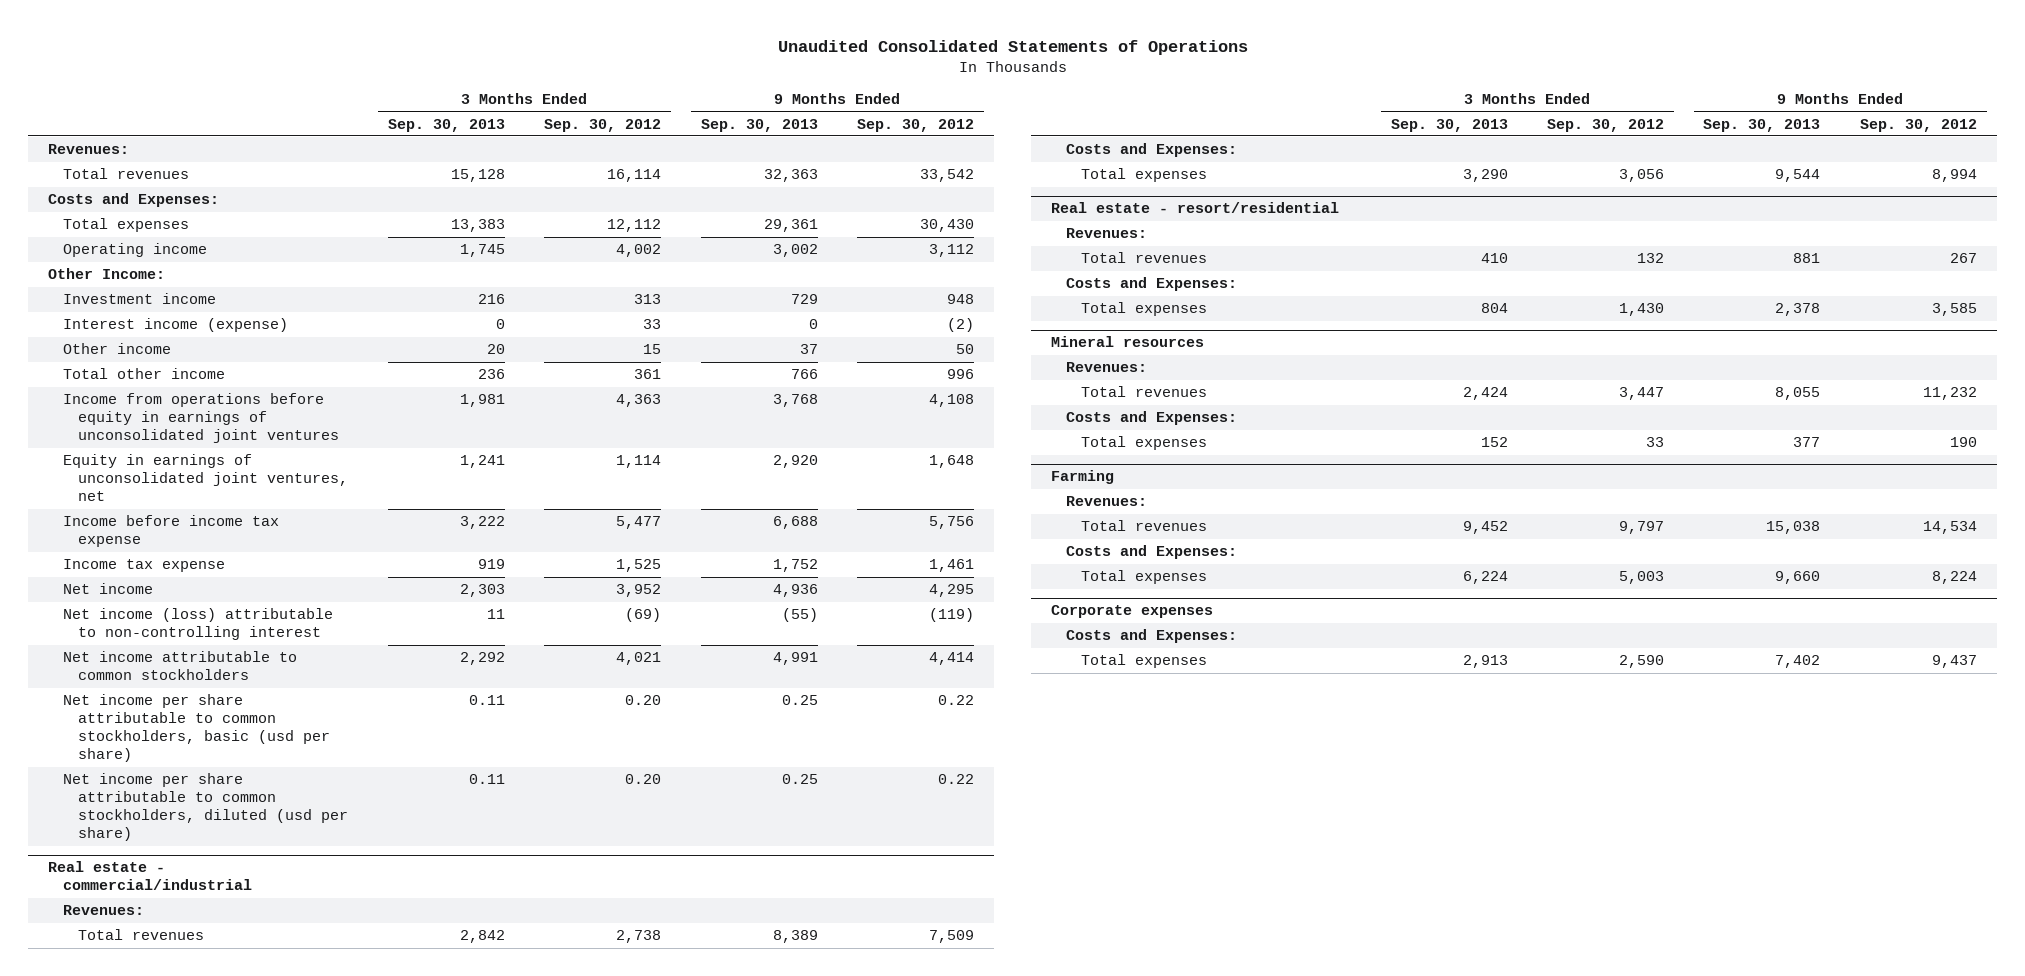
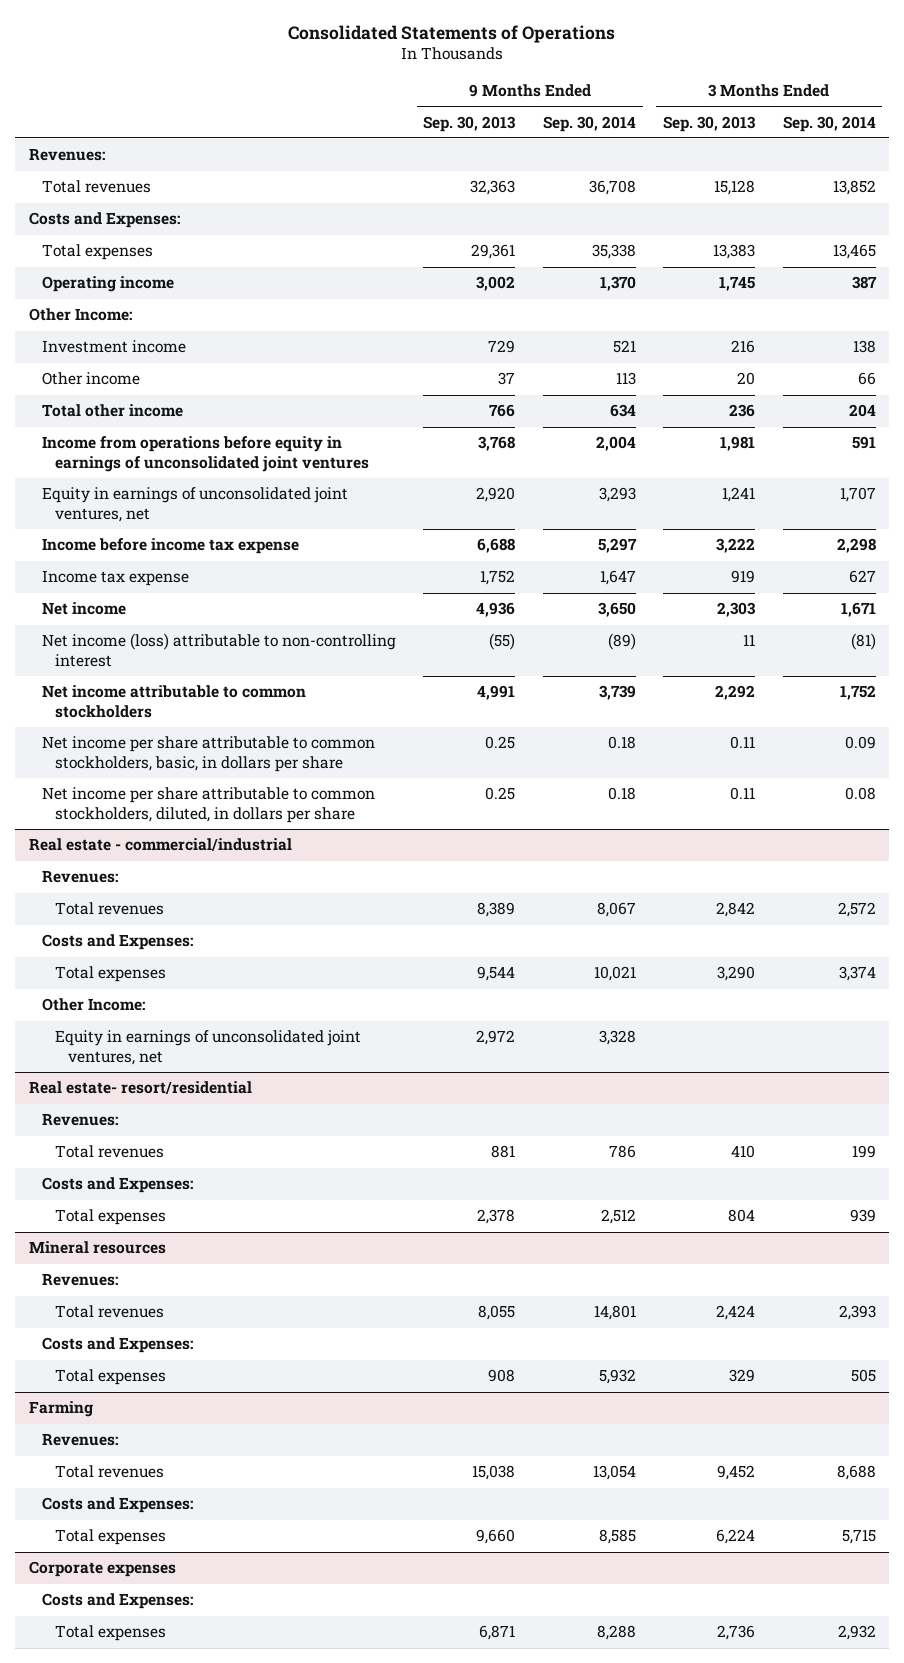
[777,39,1248,55] Unaudited Consolidated Statements of Operations -> [288,24,616,43] Consolidated Statements of Operations
[544,118,662,132] Sep. 30, 2012 -> none
[857,118,975,132] Sep. 30, 2012 -> none
none -> [542,115,636,132] Sep. 30, 2014
none -> [782,115,876,132] Sep. 30, 2014
[63,318,289,333] Interest income (expense) -> none
[63,694,331,763] Net income per share attributable to common stockholders, basic (usd per share) -> [41,736,375,772] Net income per share attributable to common stockholders, basic, in dollars per share
[63,773,349,842] Net income per share attributable to common stockholders, diluted (usd per share) -> [41,787,375,823] Net income per share attributable to common stockholders, diluted, in dollars per share
none -> [41,998,145,1012] Other Income:
none -> [55,1030,362,1065] Equity in earnings of unconsolidated joint ventures, net
[1050,202,1339,214] Real estate - resort/residential -> [28,1081,252,1095] Real estate- resort/residential
[1480,437,1508,448] 152 -> [729,1369,756,1383] 329
[1793,437,1821,448] 377 -> [488,1369,516,1383] 908
[1462,655,1508,669] 2,913 -> [717,1625,756,1641] 2,736
[1775,655,1821,669] 7,402 -> [479,1625,516,1641] 6,871

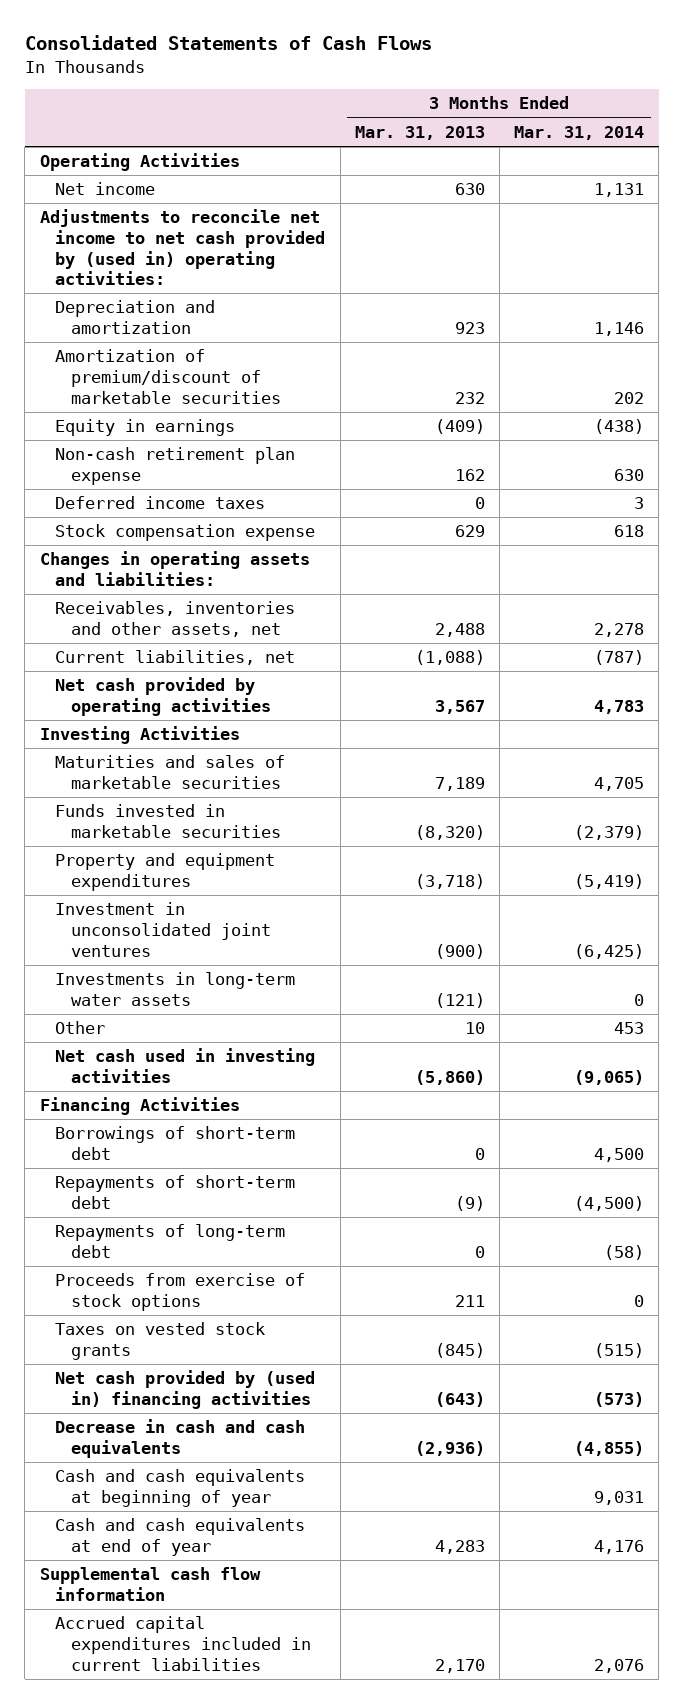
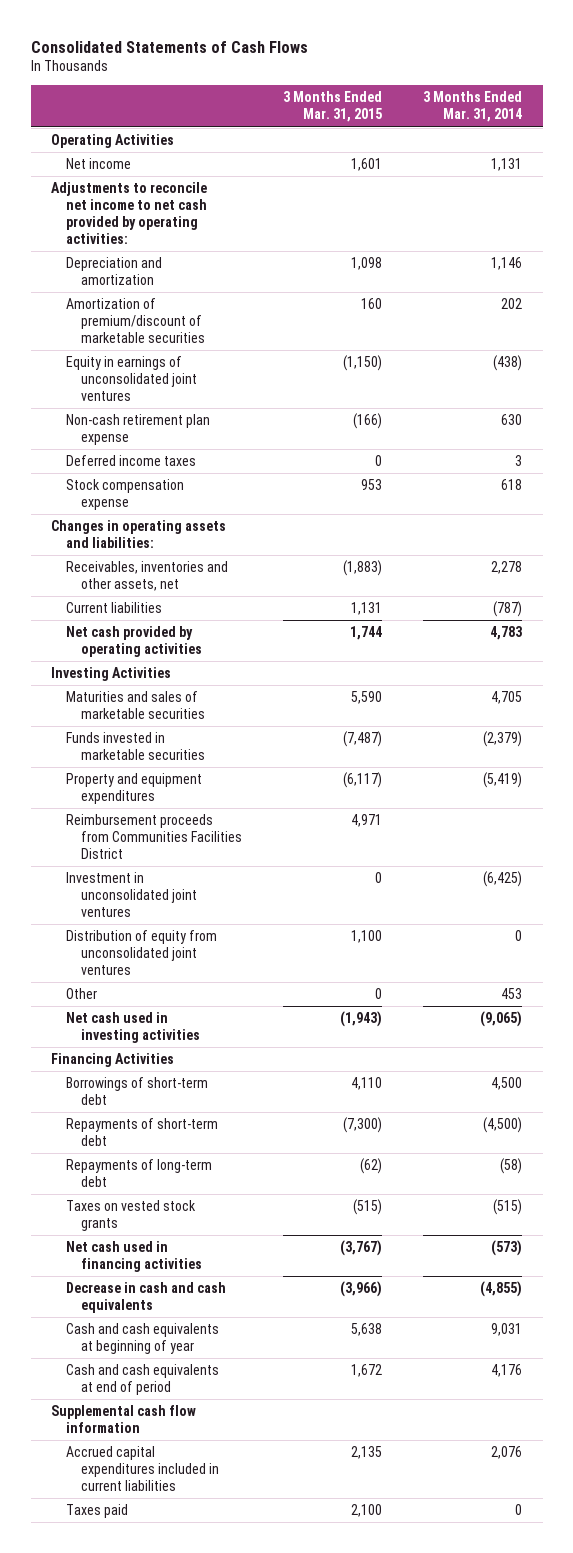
[354,125,485,140] Mar. 31, 2013 -> none
none -> [283,91,383,123] 3 Months Ended Mar. 31, 2015
[39,209,326,286] Adjustments to reconcile net income to net cash provided by (used in) operating activities: -> [51,182,208,245] Adjustments to reconcile net income to net cash provided by operating activities:
[55,419,236,437] Equity in earnings -> [66,356,198,402] Equity in earnings of unconsolidated joint ventures
[55,650,296,666] Current liabilities, net -> [66,602,163,614] Current liabilities
none -> [66,814,243,860] Reimbursement proceeds from Communities Facilities District
[55,972,296,1006] Investments in long-term water assets -> none
none -> [66,930,218,976] Distribution of equity from unconsolidated joint ventures
[55,1273,306,1311] Proceeds from exercise of stock options -> none
[55,1370,316,1409] Net cash provided by (used in) financing activities -> [66,1241,203,1273] Net cash used in financing activities
[55,1518,306,1556] Cash and cash equivalents at end of year -> [66,1364,220,1396] Cash and cash equivalents at end of period
none -> [66,1504,129,1519] Taxes paid

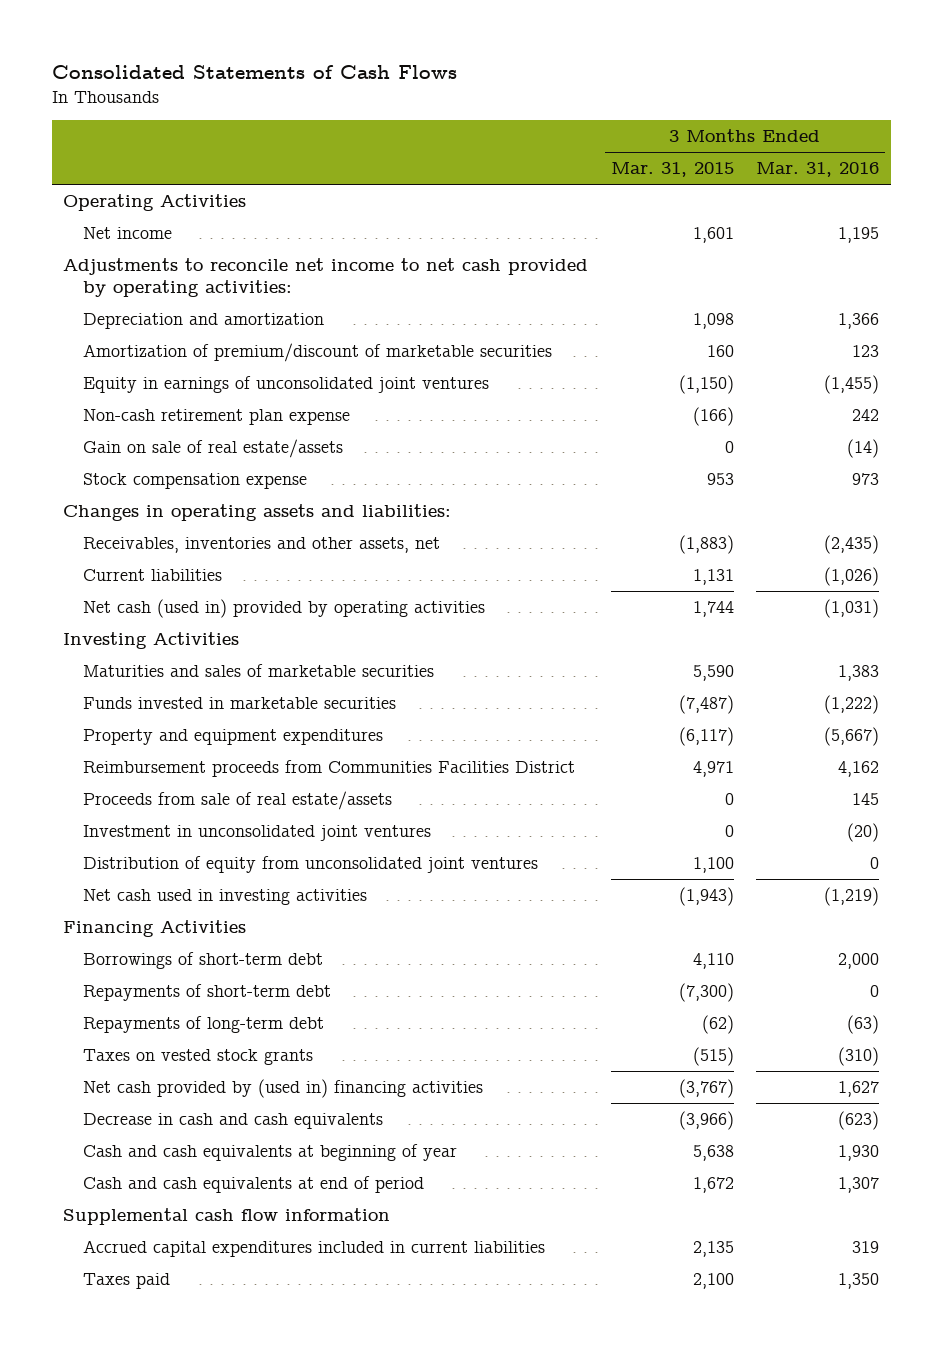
[423,91,523,123] 3 Months Ended Mar. 31, 2014 -> none
none -> [756,162,880,178] Mar. 31, 2016
[66,455,197,467] Deferred income taxes -> none
none -> [83,439,344,459] Gain on sale of real estate/assets
[66,626,203,658] Net cash provided by operating activities -> [83,599,486,619] Net cash (used in) provided by operating activities
none -> [83,791,393,811] Proceeds from sale of real estate/assets
[66,988,98,1000] Other -> none
[66,1241,203,1273] Net cash used in financing activities -> [83,1079,484,1099] Net cash provided by (used in) financing activities

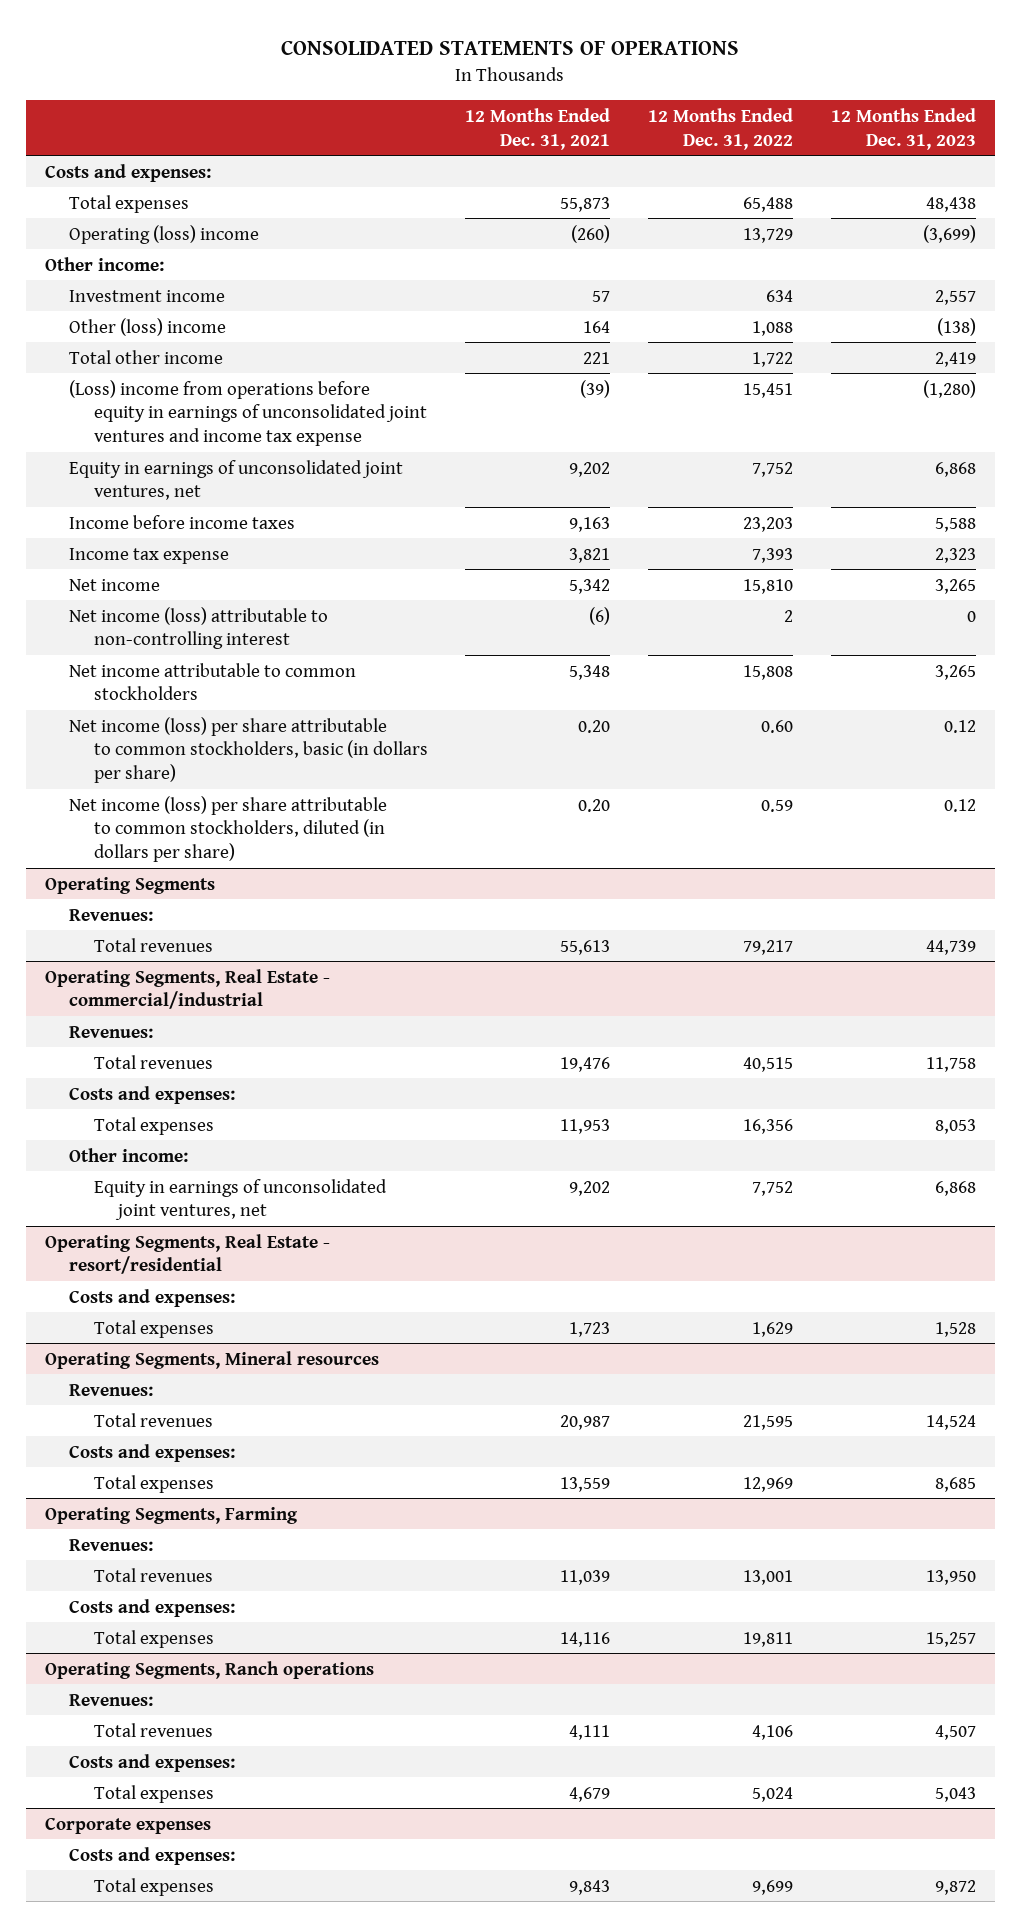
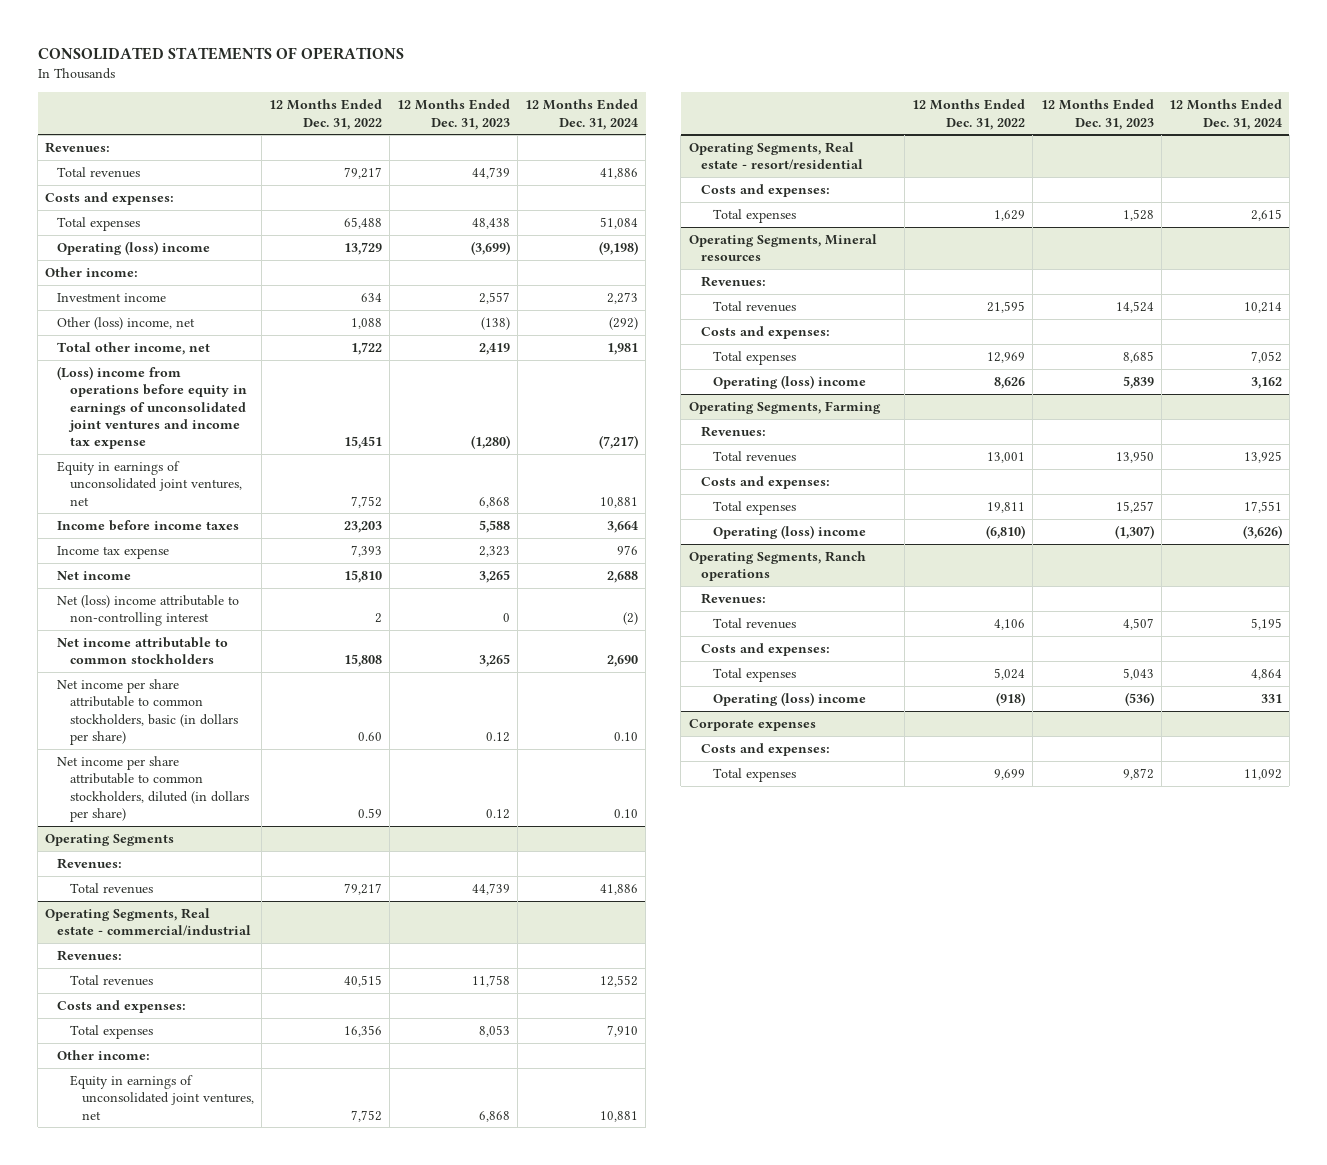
[465,107,611,150] 12 Months Ended Dec. 31, 2021 -> none
none -> [525,99,639,130] 12 Months Ended Dec. 31, 2024
none -> [45,141,111,153] Revenues:
none -> [57,166,141,178] Total revenues
[69,317,227,336] Other (loss) income -> [57,316,196,330] Other (loss) income, net
[69,349,224,364] Total other income -> [57,341,211,355] Total other income, net
[69,606,329,650] Net income (loss) attributable to non-controlling interest -> [57,594,240,627] Net (loss) income attributable to non-controlling interest
[69,716,428,784] Net income (loss) per share attributable to common stockholders, basic (in dollars per share) -> [57,678,238,745] Net income per share attributable to common stockholders, basic (in dollars per share)
[69,795,388,863] Net income (loss) per share attributable to common stockholders, diluted (in dollars per share) -> [57,755,249,822] Net income per share attributable to common stockholders, diluted (in dollars per share)
[44,968,330,1010] Operating Segments, Real Estate - commercial/industrial -> [45,907,252,937] Operating Segments, Real estate - commercial/industrial
[44,1233,330,1275] Operating Segments, Real Estate - resort/residential -> [688,141,863,171] Operating Segments, Real estate - resort/residential
none -> [713,374,867,389] Operating (loss) income
none -> [713,524,867,539] Operating (loss) income
none -> [713,691,867,706] Operating (loss) income

